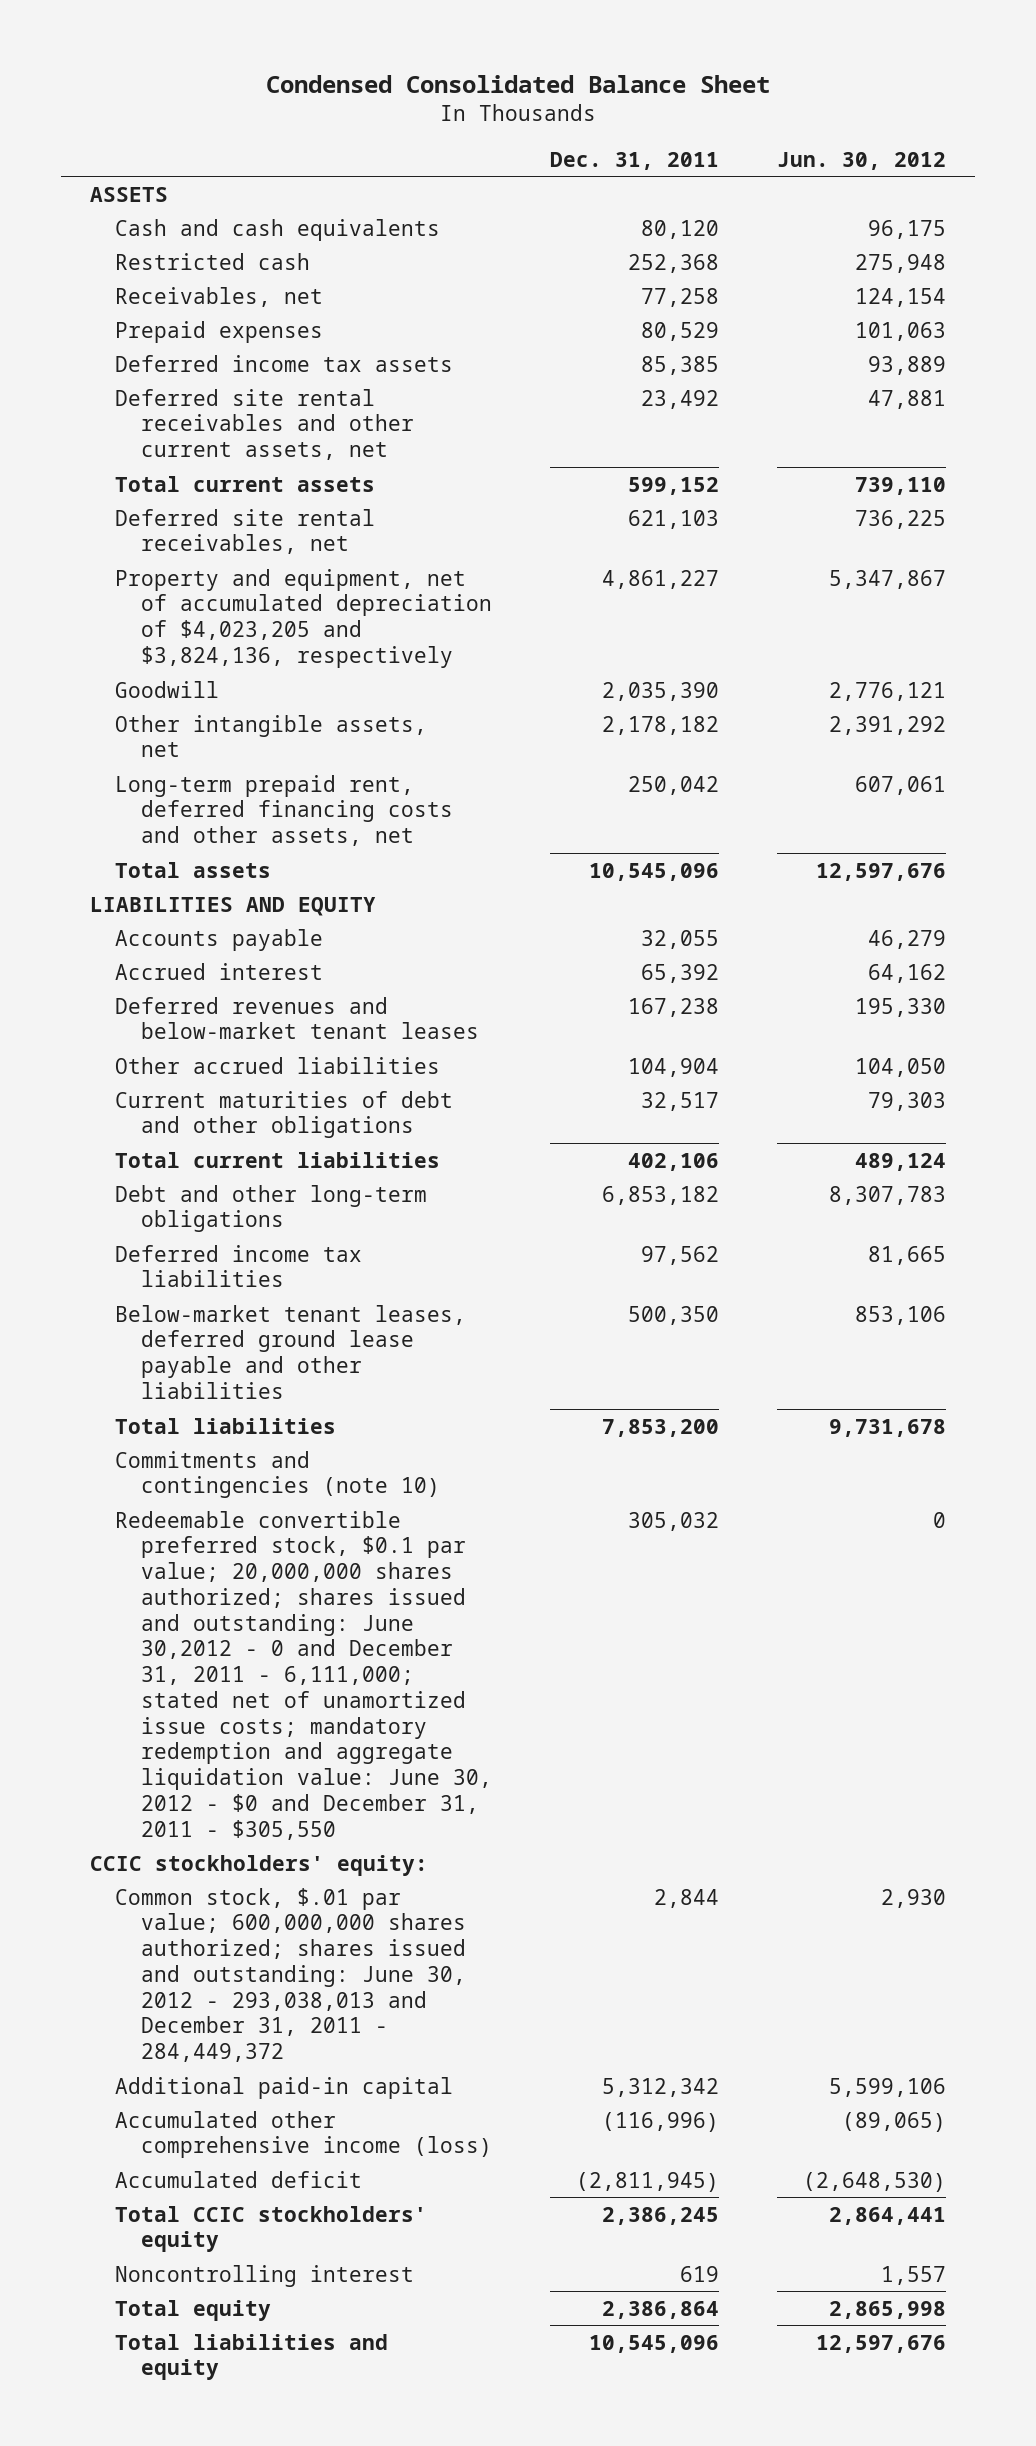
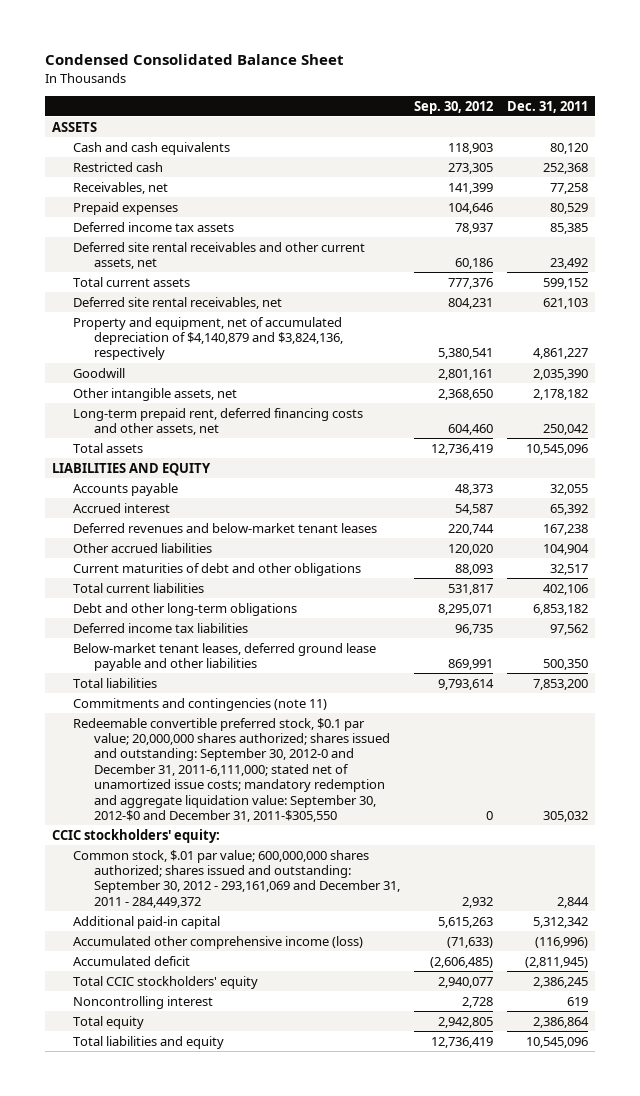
[777,151,947,170] Jun. 30, 2012 -> none
none -> [413,100,493,114] Sep. 30, 2012
[115,568,492,668] Property and equipment, net of accumulated depreciation of $4,023,205 and $3,824,136, respectively -> [72,316,343,361] Property and equipment, net of accumulated depreciation of $4,140,879 and $3,824,136, respectively
[115,1450,440,1499] Commitments and contingencies (note 10) -> [72,697,327,711] Commitments and contingencies (note 11)
[115,1510,492,1840] Redeemable convertible preferred stock, $0.1 par value; 20,000,000 shares authorized; shares issued and outstanding: June 30,2012 - 0 and December 31, 2011 - 6,111,000; stated net of unamortized issue costs; mandatory redemption and aggregate liquidation value: June 30, 2012 - $0 and December 31, 2011 - $305,550 -> [72,717,390,823] Redeemable convertible preferred stock, $0.1 par value; 20,000,000 shares authorized; shares issued and outstanding: September 30, 2012-0 and December 31, 2011-6,111,000; stated net of unamortized issue costs; mandatory redemption and aggregate liquidation value: September 30, 2012-$0 and December 31, 2011-$305,550
[115,1887,466,2063] Common stock, $.01 par value; 600,000,000 shares authorized; shares issued and outstanding: June 30, 2012 - 293,038,013 and December 31, 2011 - 284,449,372 -> [72,849,400,908] Common stock, $.01 par value; 600,000,000 shares authorized; shares issued and outstanding: September 30, 2012 - 293,161,069 and December 31, 2011 - 284,449,372

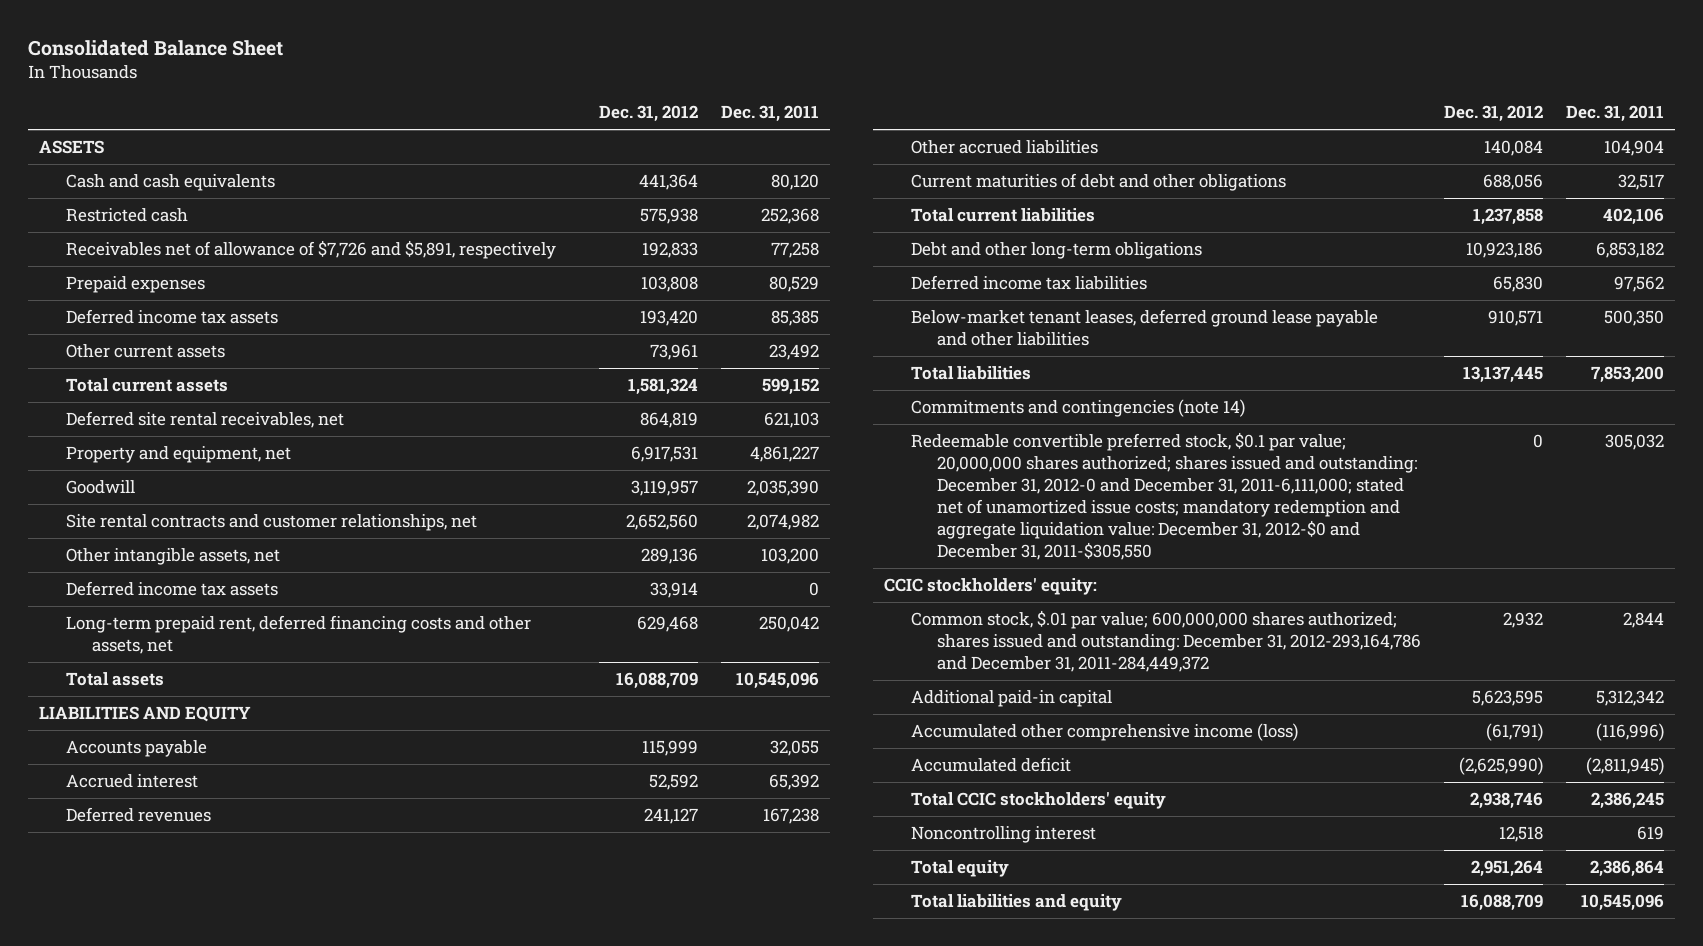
[44,54,344,66] Condensed Consolidated Balance Sheet -> [28,39,284,56] Consolidated Balance Sheet
[413,100,493,114] Sep. 30, 2012 -> none
none -> [598,105,698,123] Dec. 31, 2012
[72,181,168,194] Receivables, net -> [65,240,556,260] Receivables net of allowance of $7,726 and $5,891, respectively
[72,241,365,270] Deferred site rental receivables and other current assets, net -> [65,344,225,359] Other current assets
[72,316,343,361] Property and equipment, net of accumulated depreciation of $4,140,879 and $3,824,136, respectively -> [65,446,291,464] Property and equipment, net
none -> [65,514,477,532] Site rental contracts and customer relationships, net
[532,388,588,400] 2,178,182 -> [760,548,819,565] 103,200
none -> [65,581,278,597] Deferred income tax assets
[72,522,377,533] Deferred revenues and below-market tenant leases -> [65,807,211,823] Deferred revenues
[72,697,327,711] Commitments and contingencies (note 11) -> [910,399,1245,418] Commitments and contingencies (note 14)
[72,717,390,823] Redeemable convertible preferred stock, $0.1 par value; 20,000,000 shares authorized; shares issued and outstanding: September 30, 2012-0 and December 31, 2011-6,111,000; stated net of unamortized issue costs; mandatory redemption and aggregate liquidation value: September 30, 2012-$0 and December 31, 2011-$305,550 -> [910,432,1418,560] Redeemable convertible preferred stock, $0.1 par value; 20,000,000 shares authorized; shares issued and outstanding: December 31, 2012-0 and December 31, 2011-6,111,000; stated net of unamortized issue costs; mandatory redemption and aggregate liquidation value: December 31, 2012-$0 and December 31, 2011-$305,550
[72,849,400,908] Common stock, $.01 par value; 600,000,000 shares authorized; shares issued and outstanding: September 30, 2012 - 293,161,069 and December 31, 2011 - 284,449,372 -> [910,610,1422,673] Common stock, $.01 par value; 600,000,000 shares authorized; shares issued and outstanding: December 31, 2012-293,164,786 and December 31, 2011-284,449,372

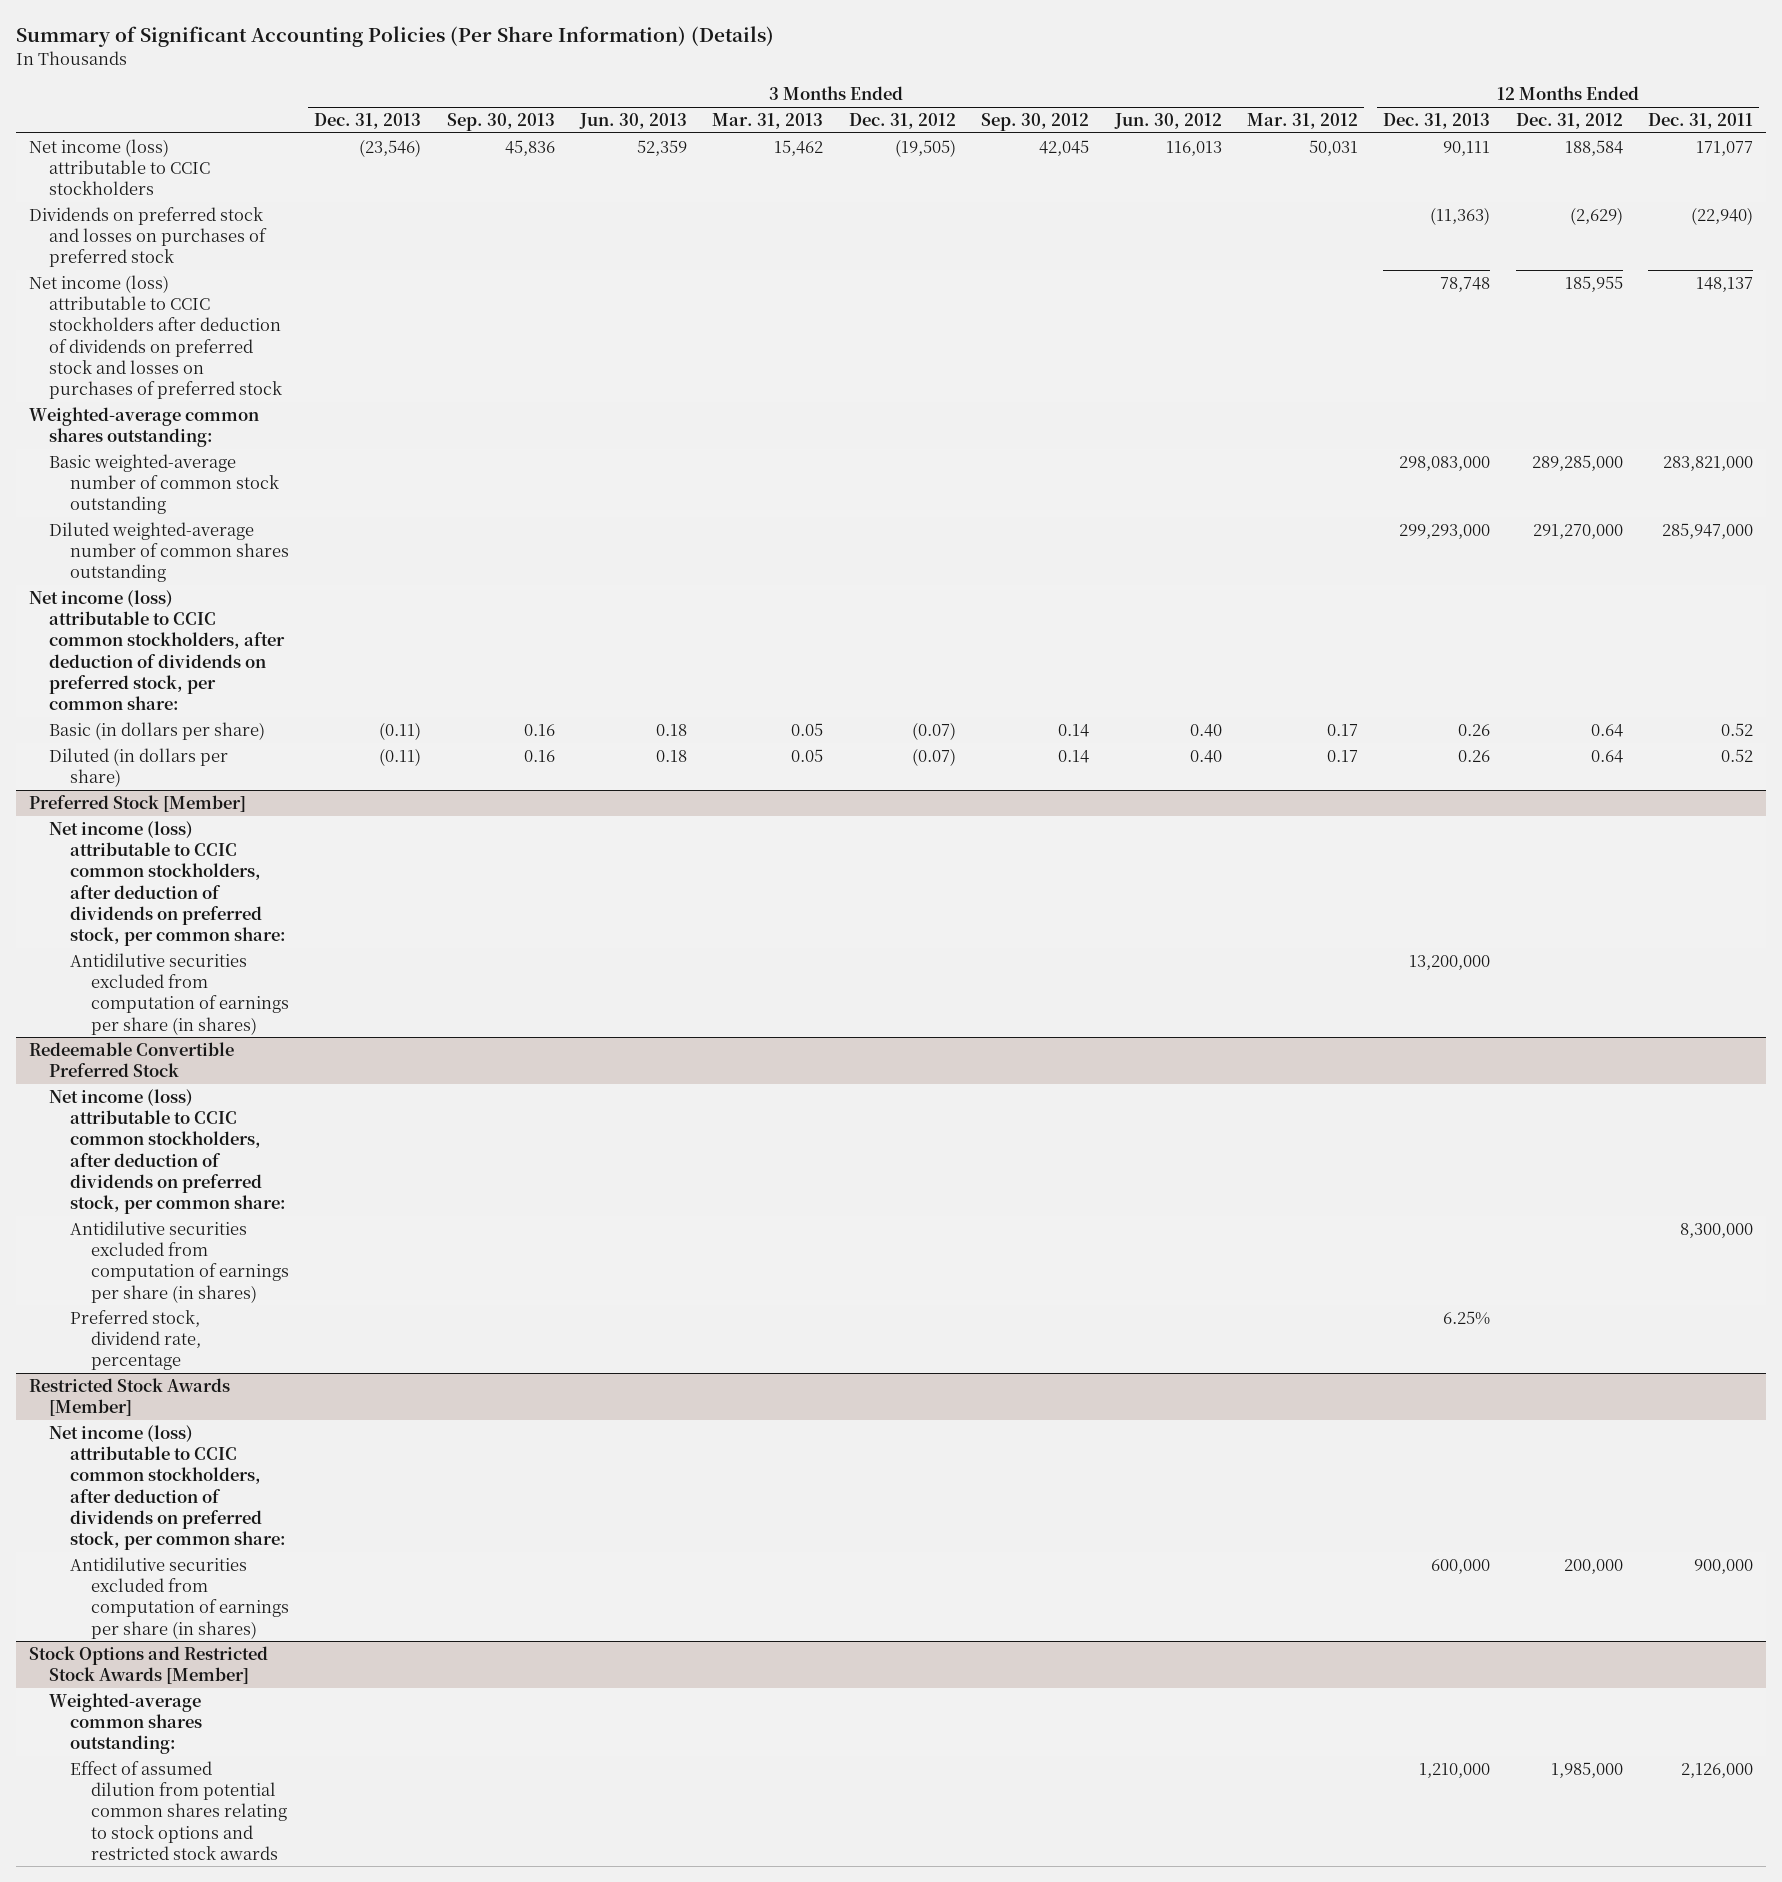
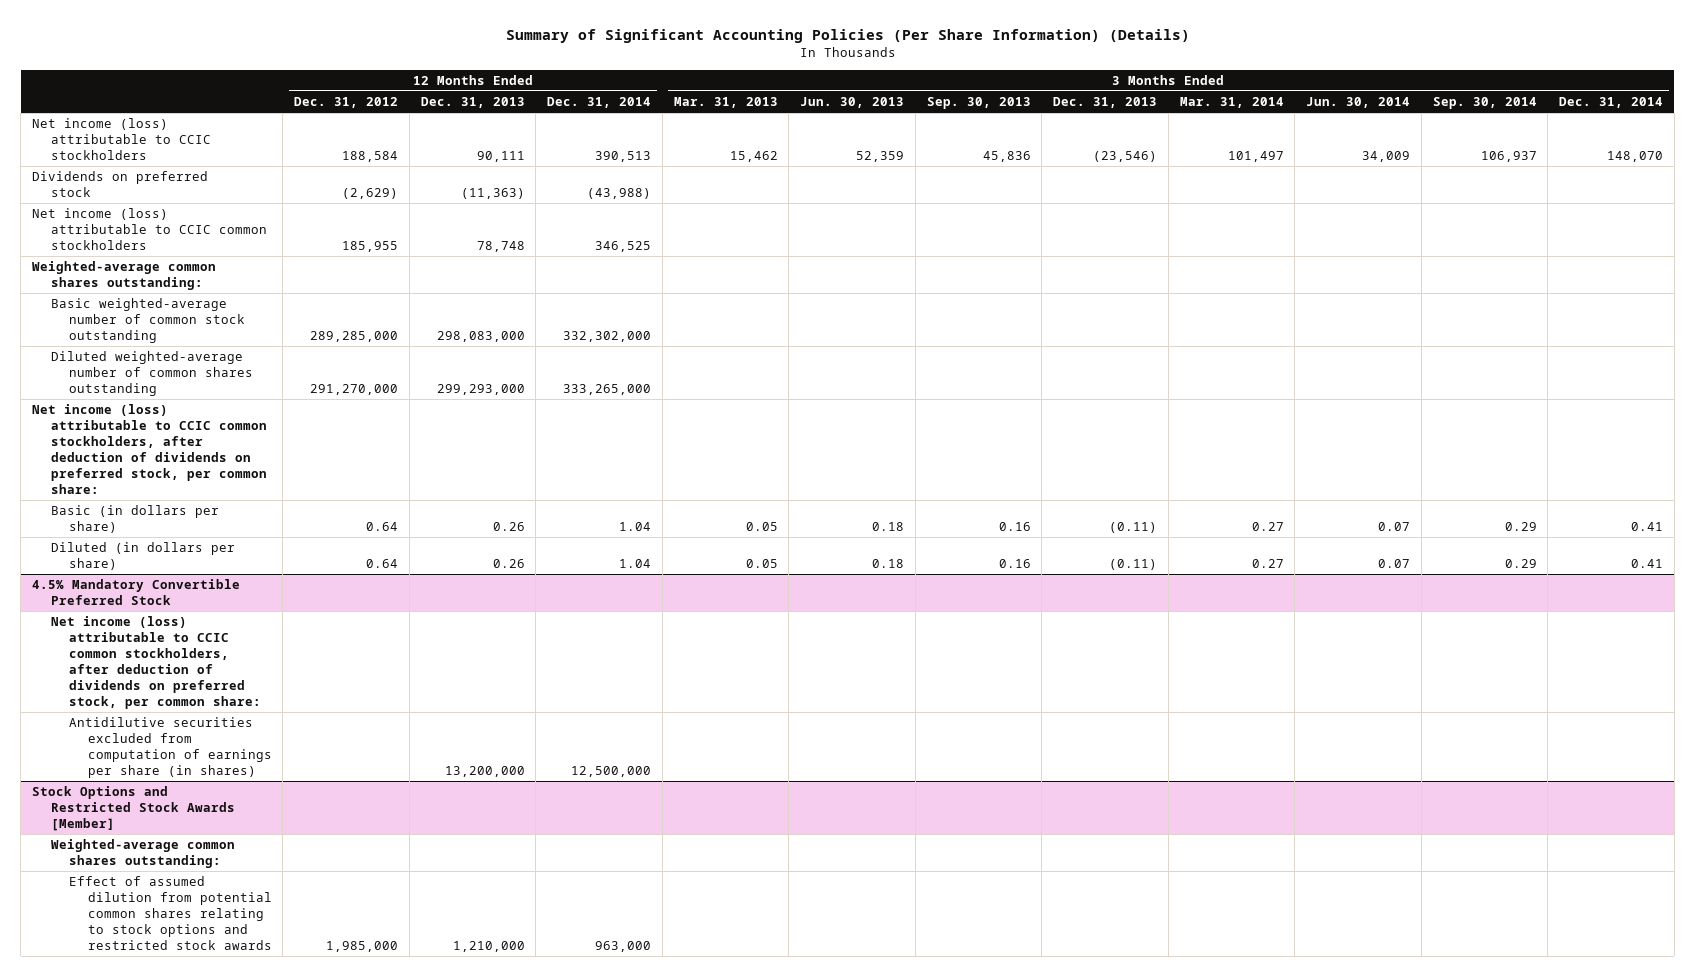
[848,113,956,130] Dec. 31, 2012 -> none
[981,113,1090,132] Sep. 30, 2012 -> none
[1113,113,1222,130] Jun. 30, 2012 -> none
[1246,113,1358,130] Mar. 31, 2012 -> none
[1647,113,1753,130] Dec. 31, 2011 -> none
none -> [547,97,652,109] Dec. 31, 2014
none -> [1179,97,1284,109] Mar. 31, 2014
none -> [1306,97,1411,109] Jun. 30, 2014
none -> [1432,97,1537,110] Sep. 30, 2014
none -> [1559,97,1664,109] Dec. 31, 2014
[28,206,268,268] Dividends on preferred stock and losses on purchases of preferred stock -> [31,171,208,198] Dividends on preferred stock
[28,274,283,399] Net income (loss) attributable to CCIC stockholders after deduction of dividends on preferred stock and losses on purchases of preferred stock -> [31,208,267,251] Net income (loss) attributable to CCIC common stockholders
[28,794,246,812] Preferred Stock [Member] -> none
none -> [31,579,240,606] 4.5% Mandatory Convertible Preferred Stock
[28,1041,234,1078] Redeemable Convertible Preferred Stock -> none
[49,1088,287,1214] Net income (loss) attributable to CCIC common stockholders, after deduction of dividends on preferred stock, per common share: -> none
[70,1220,289,1303] Antidilutive securities excluded from computation of earnings per share (in shares) -> none
[70,1309,201,1371] Preferred stock, dividend rate, percentage -> none
[28,1377,230,1417] Restricted Stock Awards [Member] -> none
[49,1424,287,1550] Net income (loss) attributable to CCIC common stockholders, after deduction of dividends on preferred stock, per common share: -> none
[70,1556,289,1639] Antidilutive securities excluded from computation of earnings per share (in shares) -> none

